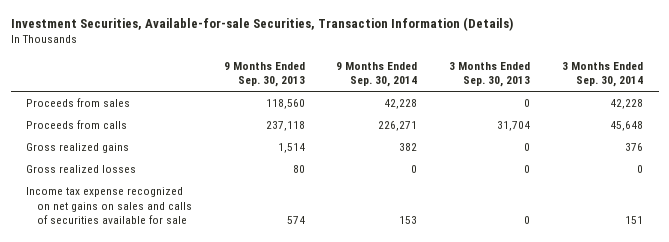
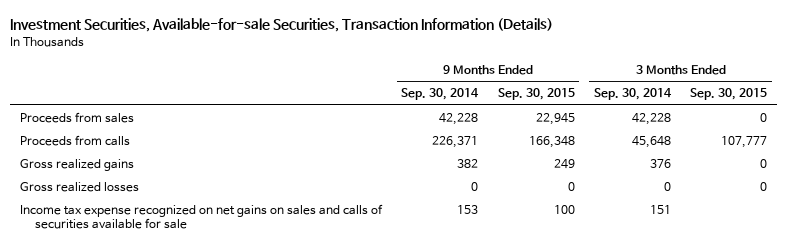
[223,61,305,88] 9 Months Ended Sep. 30, 2013 -> none
[449,61,531,88] 3 Months Ended Sep. 30, 2013 -> none
none -> [497,88,575,101] Sep. 30, 2015
none -> [690,88,768,101] Sep. 30, 2015
[378,121,418,132] 226,271 -> [432,136,479,149] 226,371

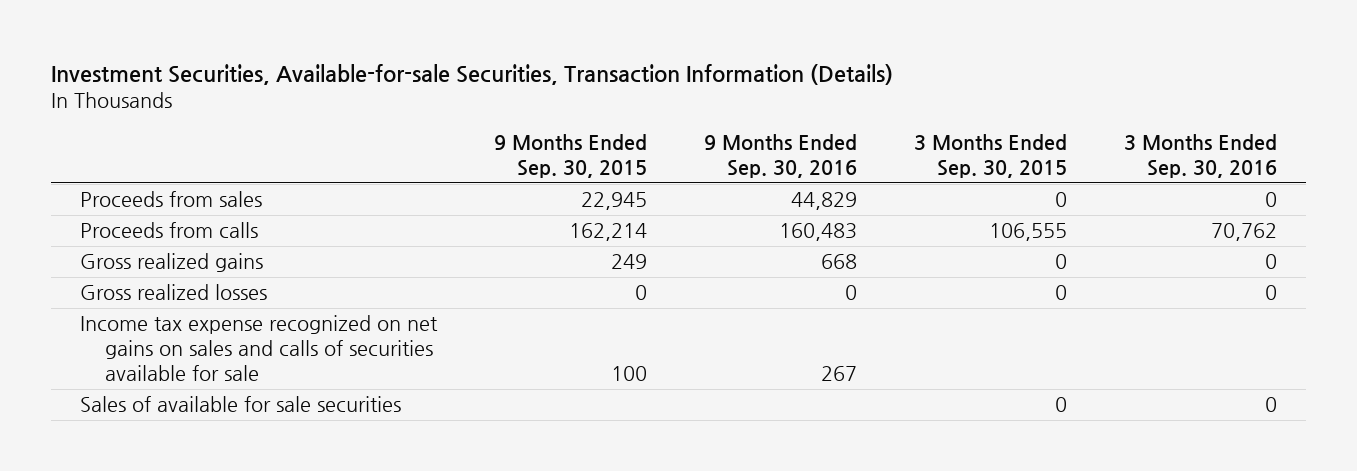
[401,88,480,101] Sep. 30, 2014 -> none
[593,88,672,101] Sep. 30, 2014 -> none
none -> [704,134,858,178] 9 Months Ended Sep. 30, 2016
none -> [1124,134,1278,178] 3 Months Ended Sep. 30, 2016
[528,136,575,149] 166,348 -> [569,223,648,242] 162,214
[721,136,768,149] 107,777 -> [989,223,1068,242] 106,555
none -> [79,396,401,413] Sales of available for sale securities

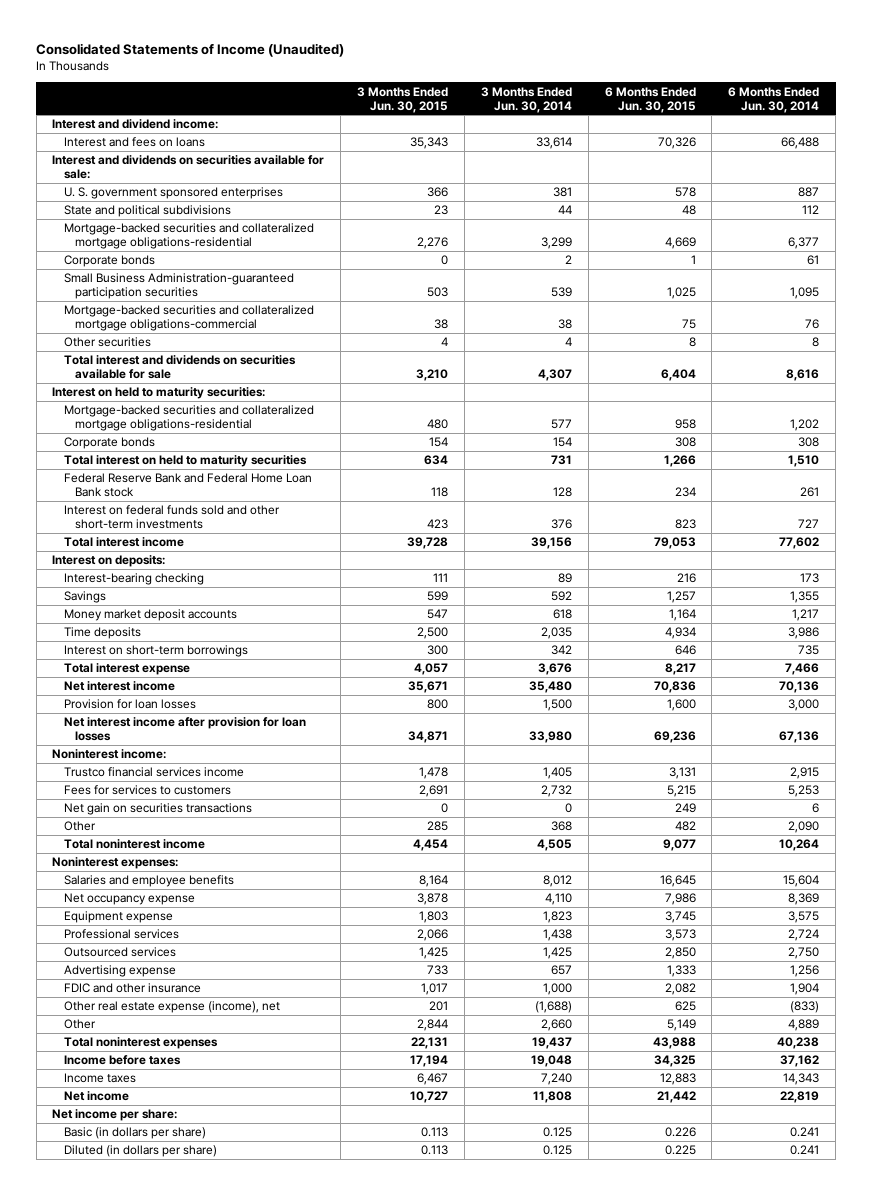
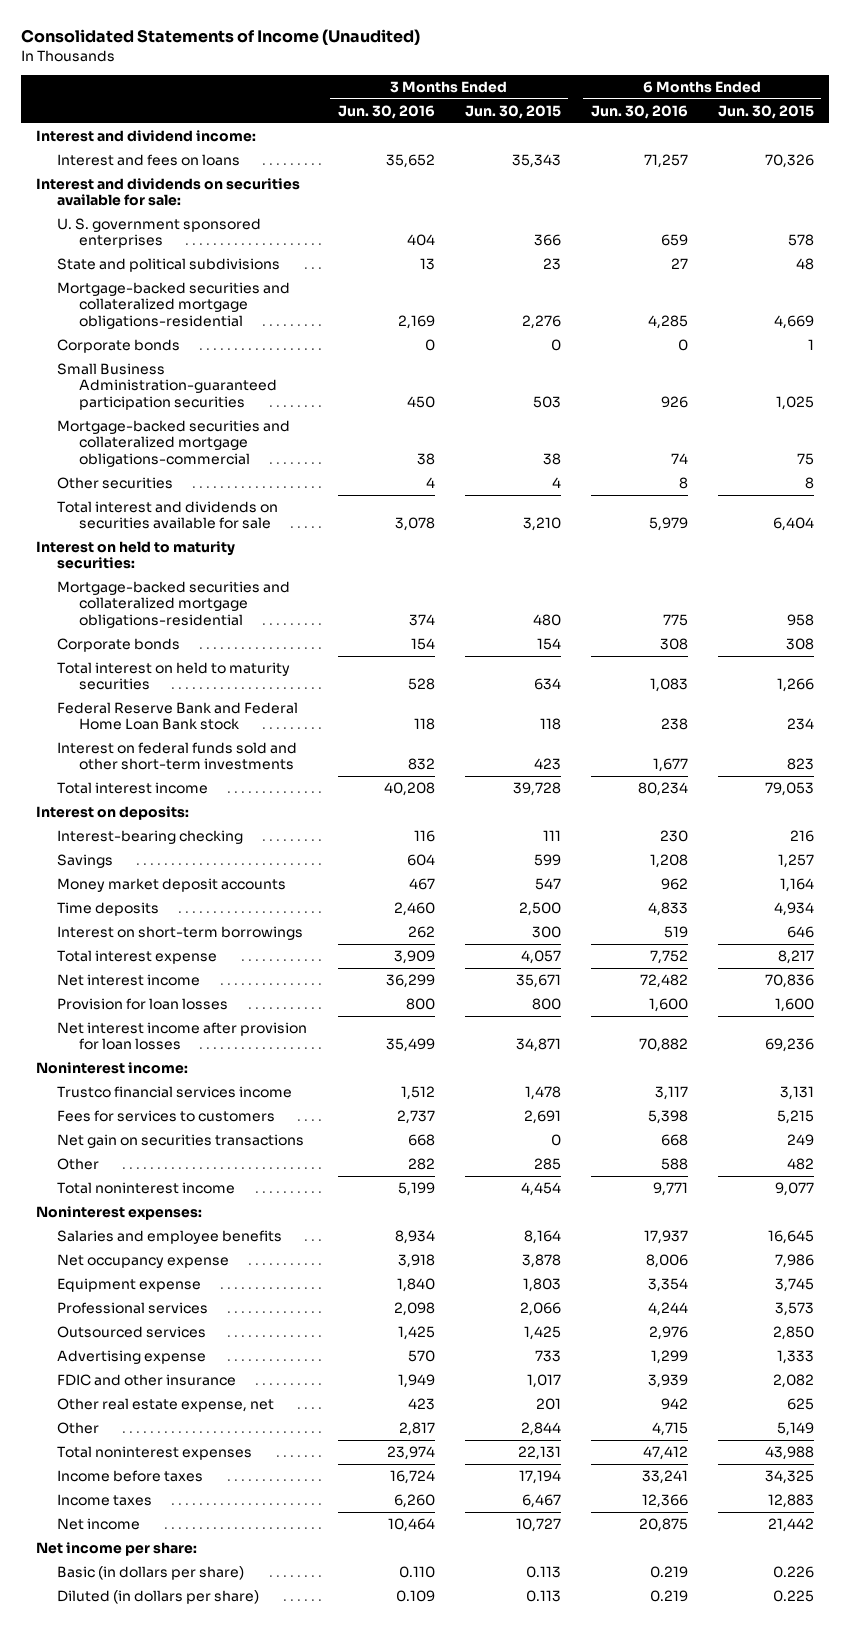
[480,86,572,113] 3 Months Ended Jun. 30, 2014 -> none
[728,86,820,113] 6 Months Ended Jun. 30, 2014 -> none
none -> [337,104,435,119] Jun. 30, 2016
none -> [590,104,688,119] Jun. 30, 2016
[63,1001,280,1014] Other real estate expense (income), net -> [57,1398,275,1413] Other real estate expense, net

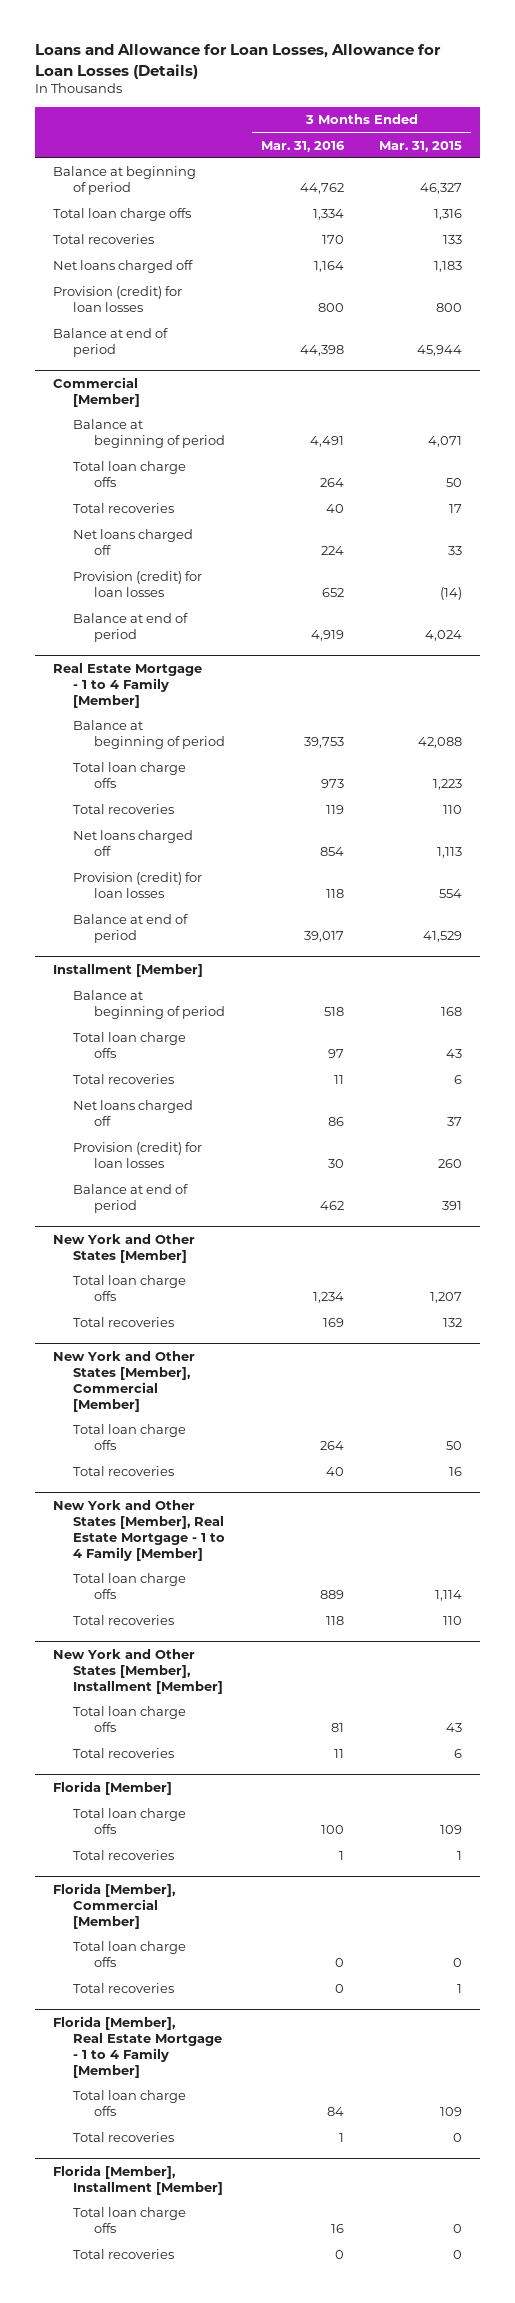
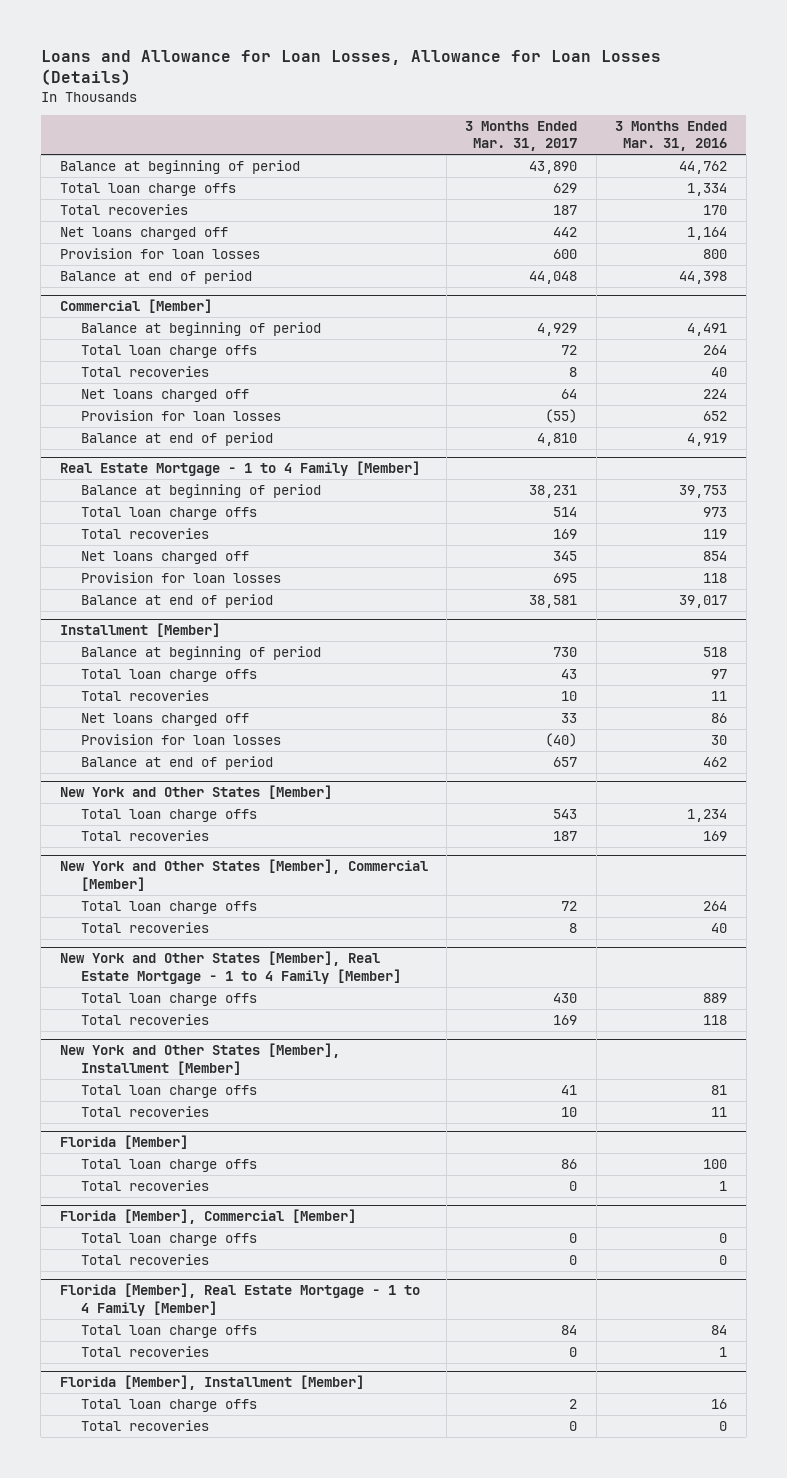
[379,140,463,152] Mar. 31, 2015 -> none
none -> [465,121,578,152] 3 Months Ended Mar. 31, 2017
[52,286,182,313] Provision (credit) for loan losses -> [59,247,260,259] Provision for loan losses
[73,571,203,598] Provision (credit) for loan losses -> [81,409,282,421] Provision for loan losses
[73,872,203,899] Provision (credit) for loan losses -> [81,571,282,583] Provision for loan losses
[73,1142,203,1169] Provision (credit) for loan losses -> [81,733,282,745] Provision for loan losses

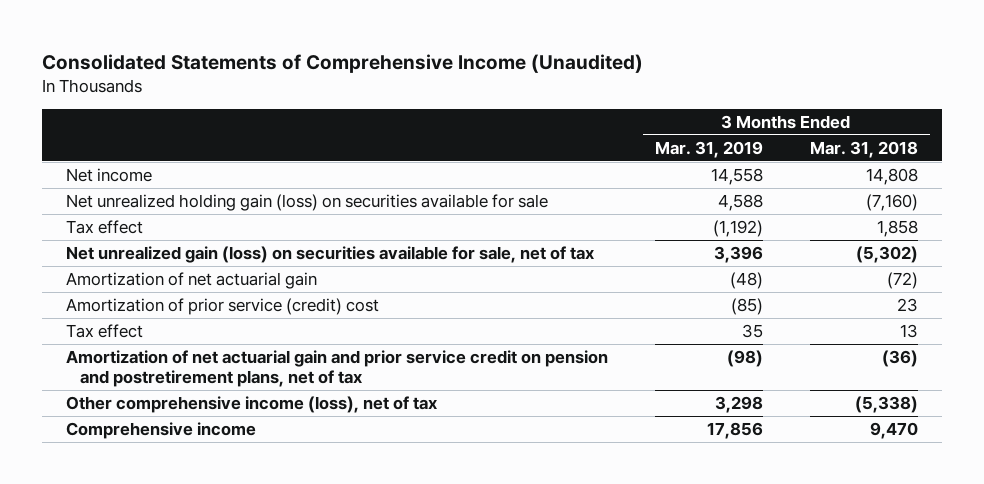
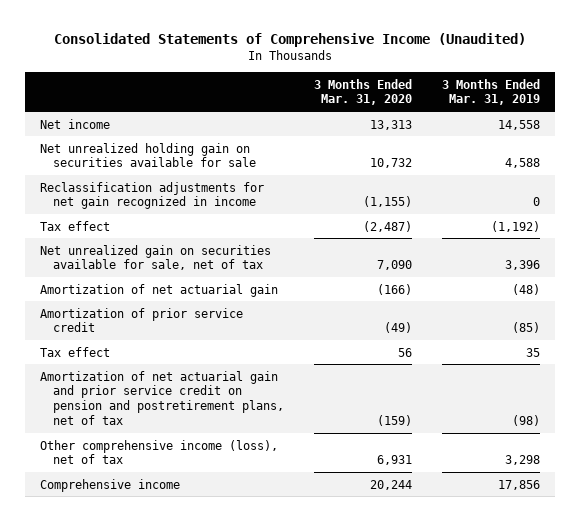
[810,140,919,158] Mar. 31, 2018 -> none
none -> [313,78,412,106] 3 Months Ended Mar. 31, 2020
[65,193,548,211] Net unrealized holding gain (loss) on securities available for sale -> [40,142,256,168] Net unrealized holding gain on securities available for sale
none -> [40,181,265,210] Reclassification adjustments for net gain recognized in income
[65,245,594,263] Net unrealized gain (loss) on securities available for sale, net of tax -> [40,244,272,271] Net unrealized gain on securities available for sale, net of tax
[65,297,379,315] Amortization of prior service (credit) cost -> [40,307,244,333] Amortization of prior service credit

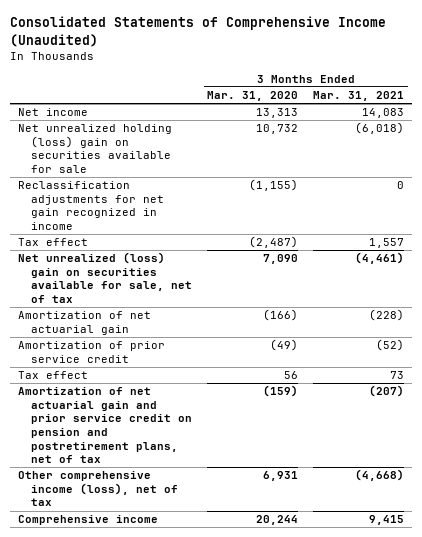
[442,78,541,106] 3 Months Ended Mar. 31, 2019 -> none
none -> [313,91,405,102] Mar. 31, 2021
[40,142,256,168] Net unrealized holding gain on securities available for sale -> [17,124,172,174] Net unrealized holding (loss) gain on securities available for sale
[40,244,272,271] Net unrealized gain on securities available for sale, net of tax -> [17,252,193,304] Net unrealized (loss) gain on securities available for sale, net of tax

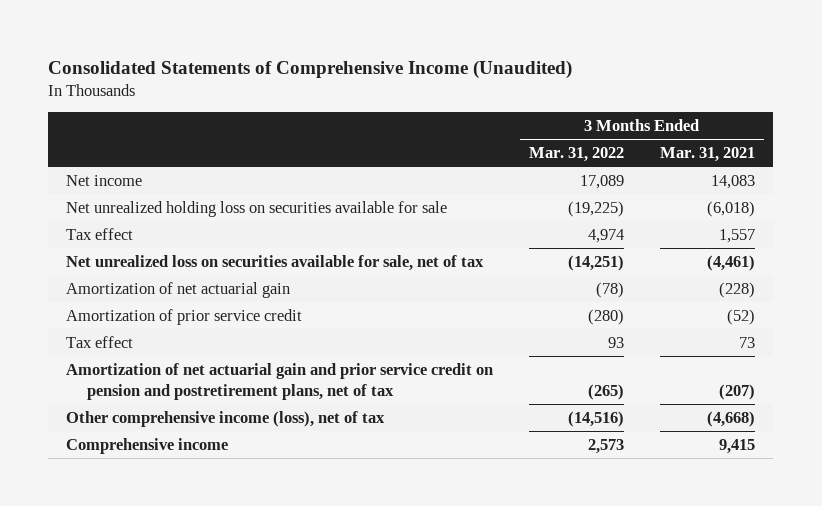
[207,91,299,102] Mar. 31, 2020 -> none
none -> [529,147,625,163] Mar. 31, 2022
[17,181,165,231] Reclassification adjustments for net gain recognized in income -> none
[17,124,172,174] Net unrealized holding (loss) gain on securities available for sale -> [66,200,448,217] Net unrealized holding loss on securities available for sale
[17,252,193,304] Net unrealized (loss) gain on securities available for sale, net of tax -> [66,254,485,271] Net unrealized loss on securities available for sale, net of tax

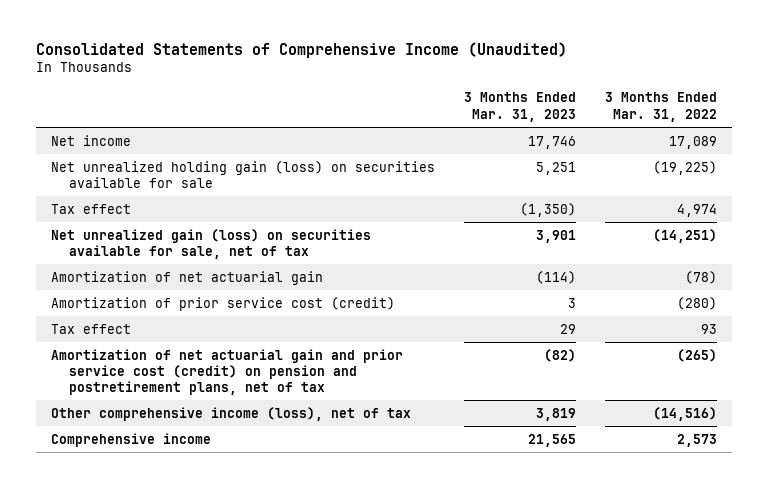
[660,147,756,163] Mar. 31, 2021 -> none
none -> [463,92,576,122] 3 Months Ended Mar. 31, 2023
[66,200,448,217] Net unrealized holding loss on securities available for sale -> [50,160,435,188] Net unrealized holding gain (loss) on securities available for sale
[66,254,485,271] Net unrealized loss on securities available for sale, net of tax -> [50,228,371,259] Net unrealized gain (loss) on securities available for sale, net of tax
[66,308,303,325] Amortization of prior service credit -> [50,296,395,311] Amortization of prior service cost (credit)
[66,362,494,400] Amortization of net actuarial gain and prior service credit on pension and postretirement plans, net of tax -> [50,348,403,396] Amortization of net actuarial gain and prior service cost (credit) on pension and postretirement plans, net of tax

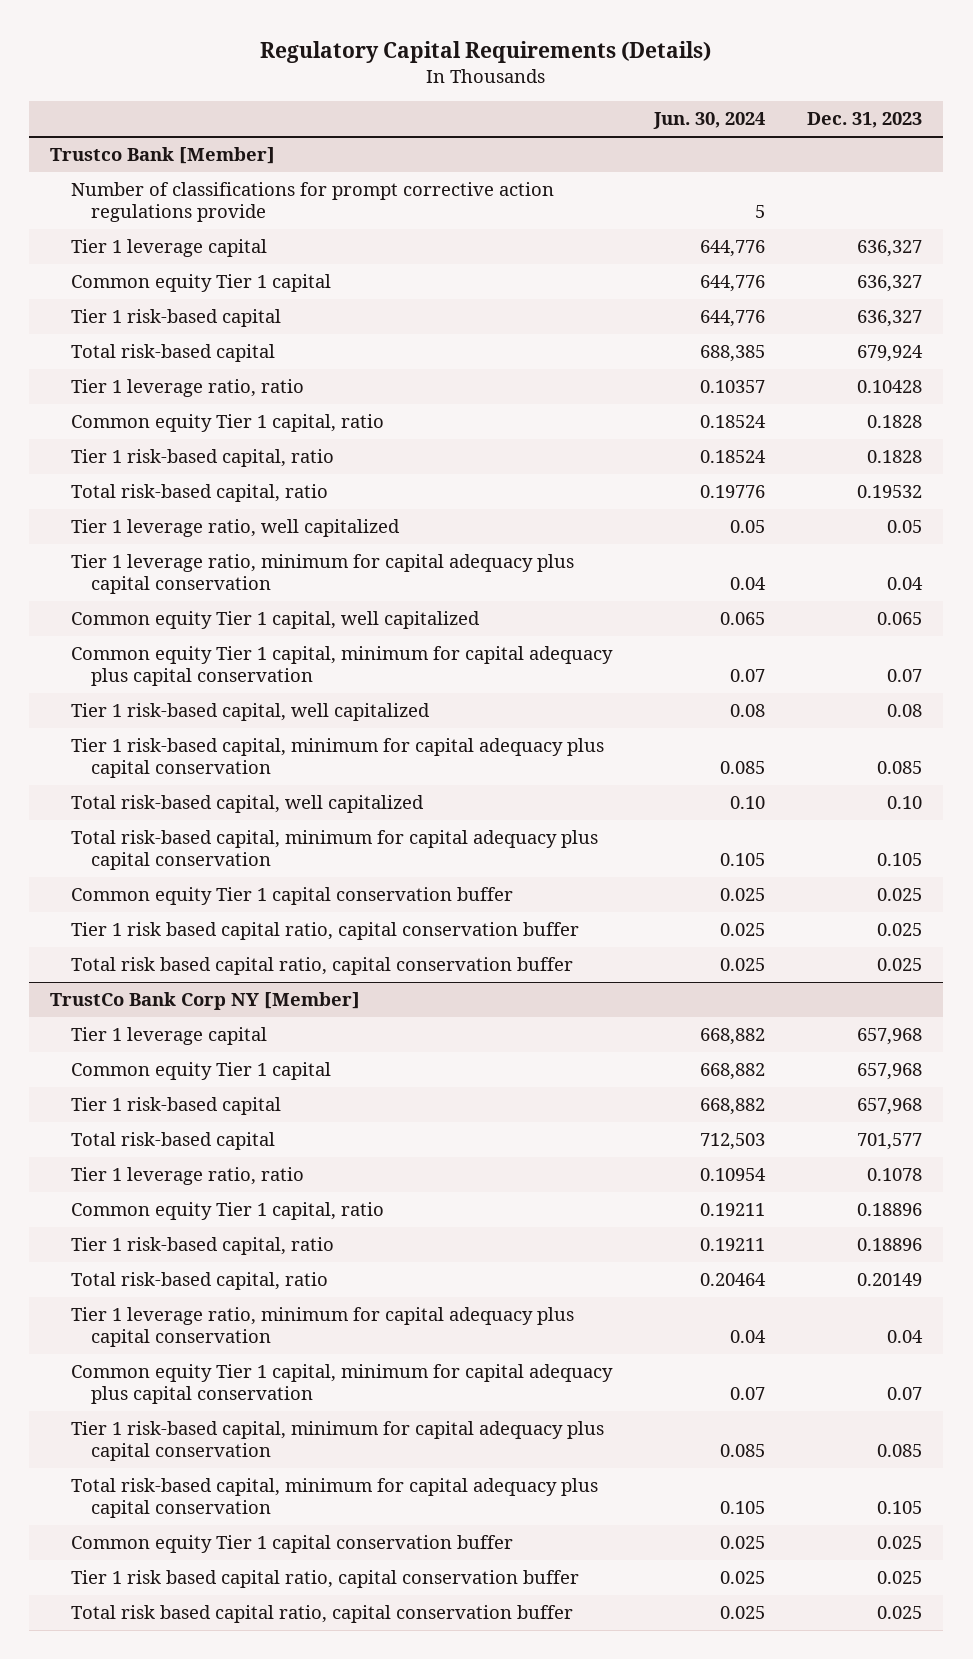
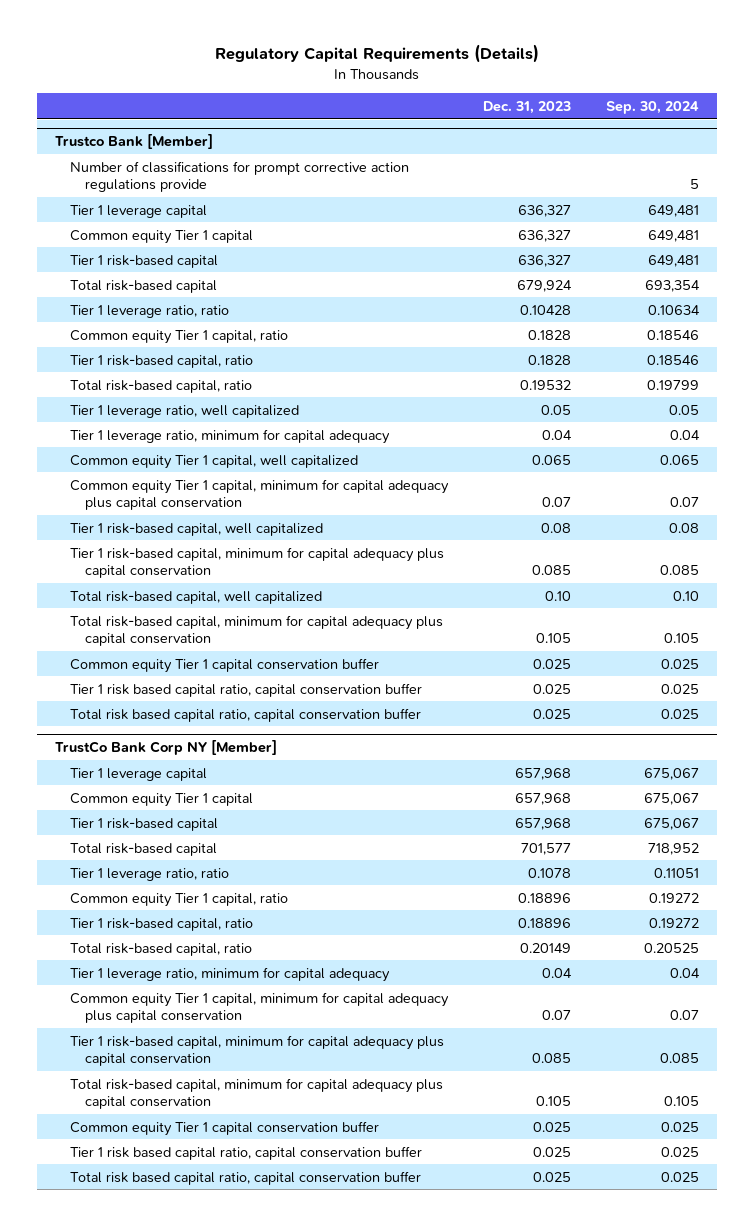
[653,112,766,130] Jun. 30, 2024 -> none
none -> [606,101,700,115] Sep. 30, 2024
[70,554,574,595] Tier 1 leverage ratio, minimum for capital adequacy plus capital conservation -> [69,428,390,444] Tier 1 leverage ratio, minimum for capital adequacy
[70,1307,574,1348] Tier 1 leverage ratio, minimum for capital adequacy plus capital conservation -> [69,966,390,982] Tier 1 leverage ratio, minimum for capital adequacy

